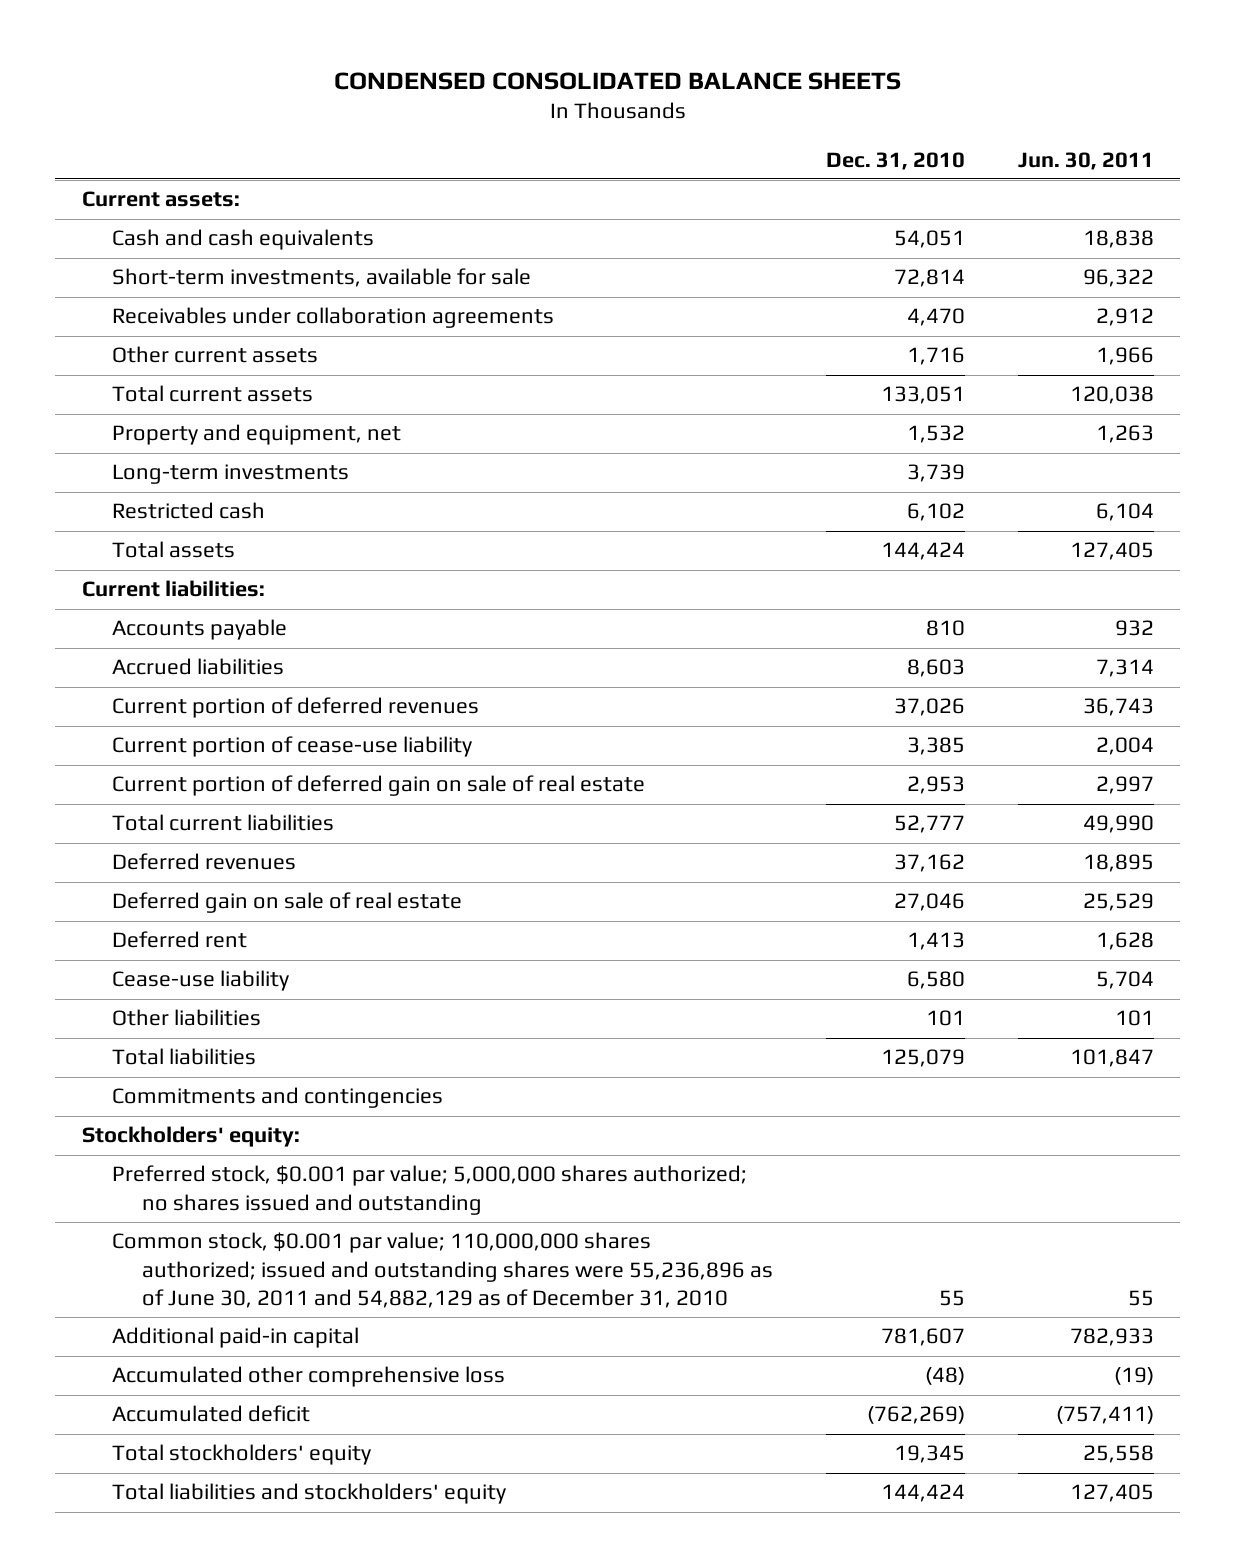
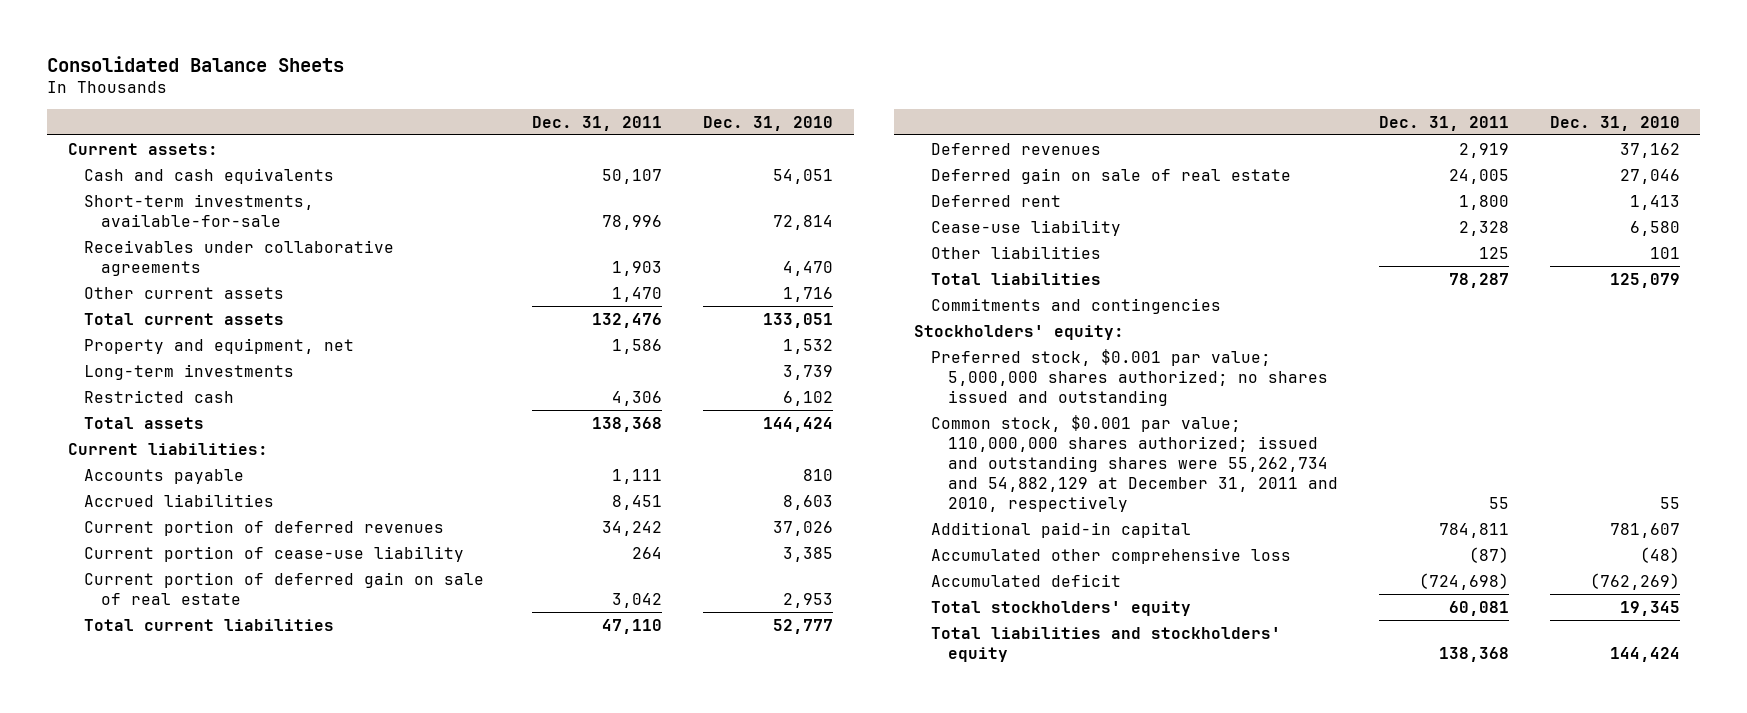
[333,71,901,90] CONDENSED CONSOLIDATED BALANCE SHEETS -> [47,55,345,72] Consolidated Balance Sheets
[1017,151,1154,170] Jun. 30, 2011 -> none
none -> [532,115,663,131] Dec. 31, 2011
[111,268,531,288] Short-term investments, available for sale -> [84,193,315,227] Short-term investments, available-for-sale
[111,307,554,329] Receivables under collaboration agreements -> [84,239,395,276] Receivables under collaborative agreements
[111,1232,774,1308] Common stock, $0.001 par value; 110,000,000 shares authorized; issued and outstanding shares were 55,236,896 as of June 30, 2011 and 54,882,129 as of December 31, 2010 -> [930,414,1338,513] Common stock, $0.001 par value; 110,000,000 shares authorized; issued and outstanding shares were 55,262,734 and 54,882,129 at December 31, 2011 and 2010, respectively

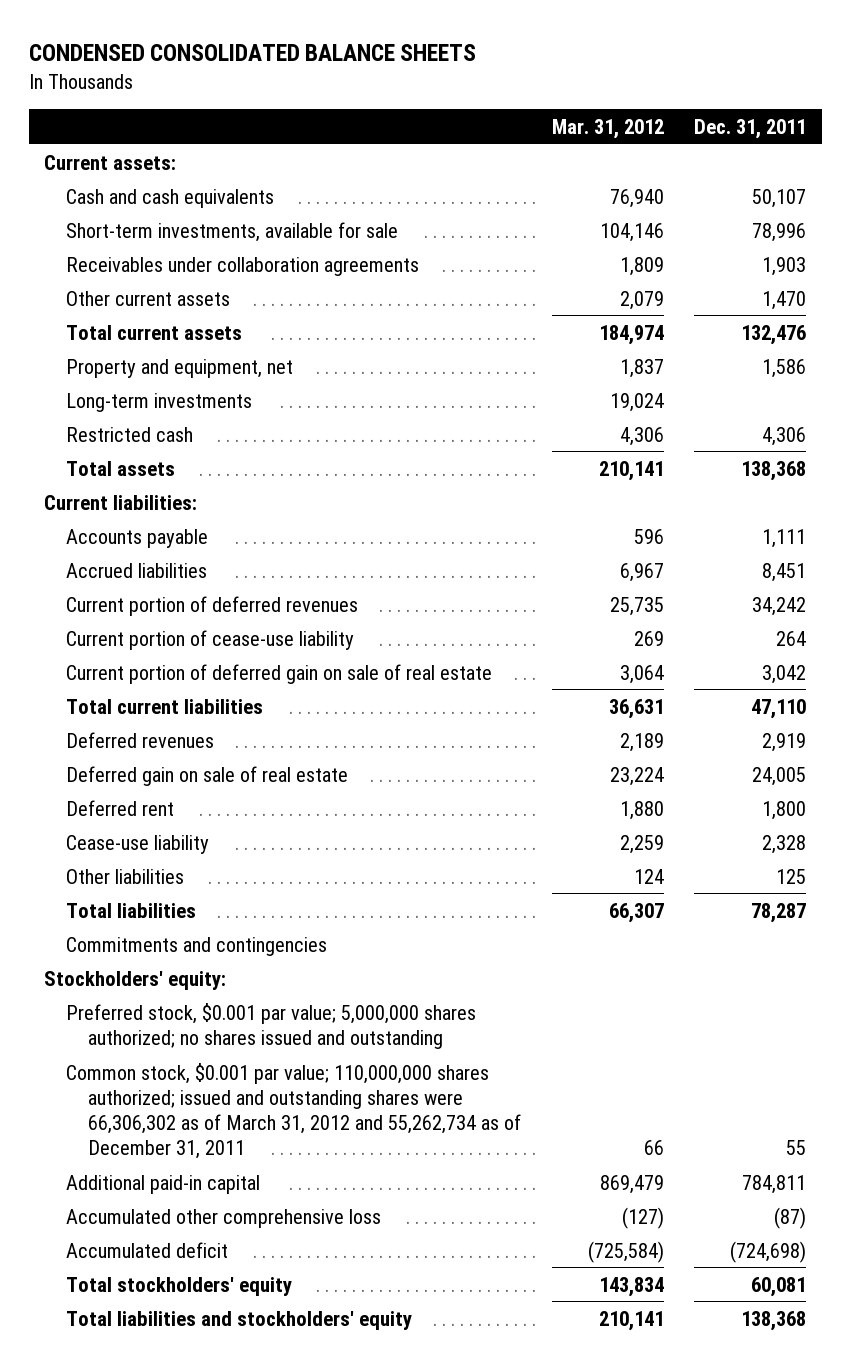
[47,55,345,72] Consolidated Balance Sheets -> [29,43,477,61] CONDENSED CONSOLIDATED BALANCE SHEETS
[703,115,834,131] Dec. 31, 2010 -> none
none -> [551,118,664,139] Mar. 31, 2012
[84,193,315,227] Short-term investments, available-for-sale -> [66,221,399,242] Short-term investments, available for sale
[84,239,395,276] Receivables under collaborative agreements -> [66,256,420,276] Receivables under collaboration agreements
[930,414,1338,513] Common stock, $0.001 par value; 110,000,000 shares authorized; issued and outstanding shares were 55,262,734 and 54,882,129 at December 31, 2011 and 2010, respectively -> [66,1062,522,1160] Common stock, $0.001 par value; 110,000,000 shares authorized; issued and outstanding shares were 66,306,302 as of March 31, 2012 and 55,262,734 as of December 31, 2011

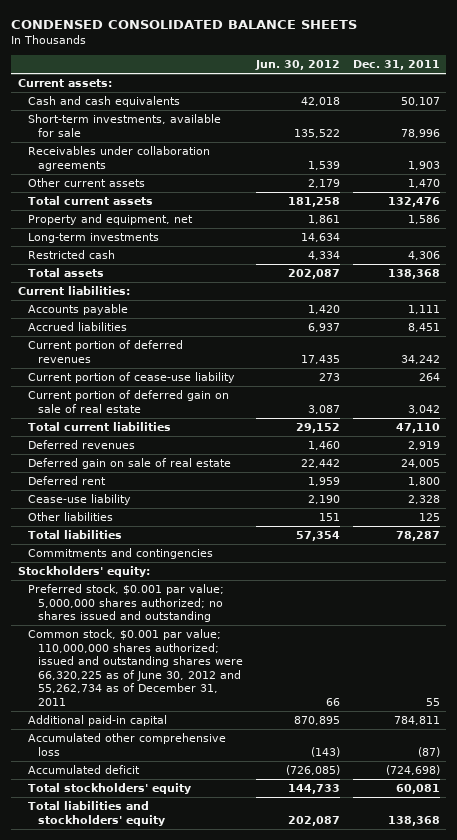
[551,118,664,139] Mar. 31, 2012 -> none
none -> [254,60,340,71] Jun. 30, 2012
[66,1062,522,1160] Common stock, $0.001 par value; 110,000,000 shares authorized; issued and outstanding shares were 66,306,302 as of March 31, 2012 and 55,262,734 as of December 31, 2011 -> [27,629,243,706] Common stock, $0.001 par value; 110,000,000 shares authorized; issued and outstanding shares were 66,320,225 as of June 30, 2012 and 55,262,734 as of December 31, 2011

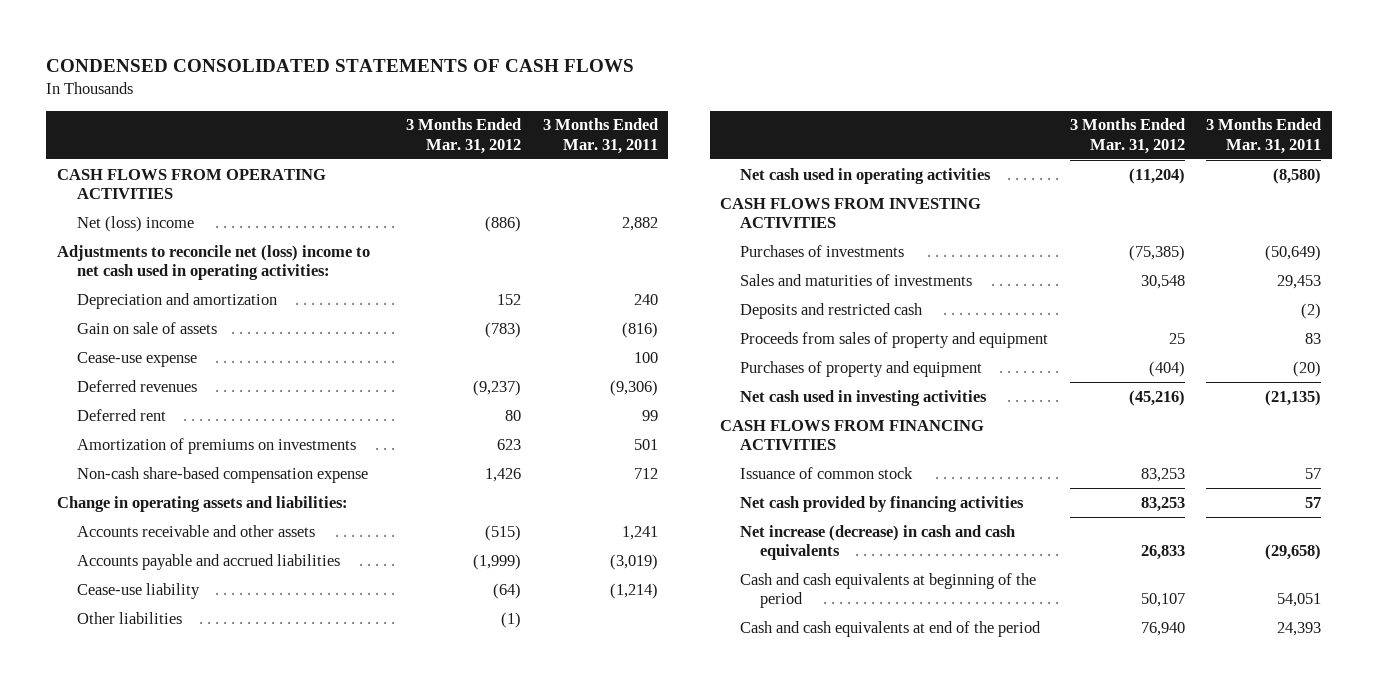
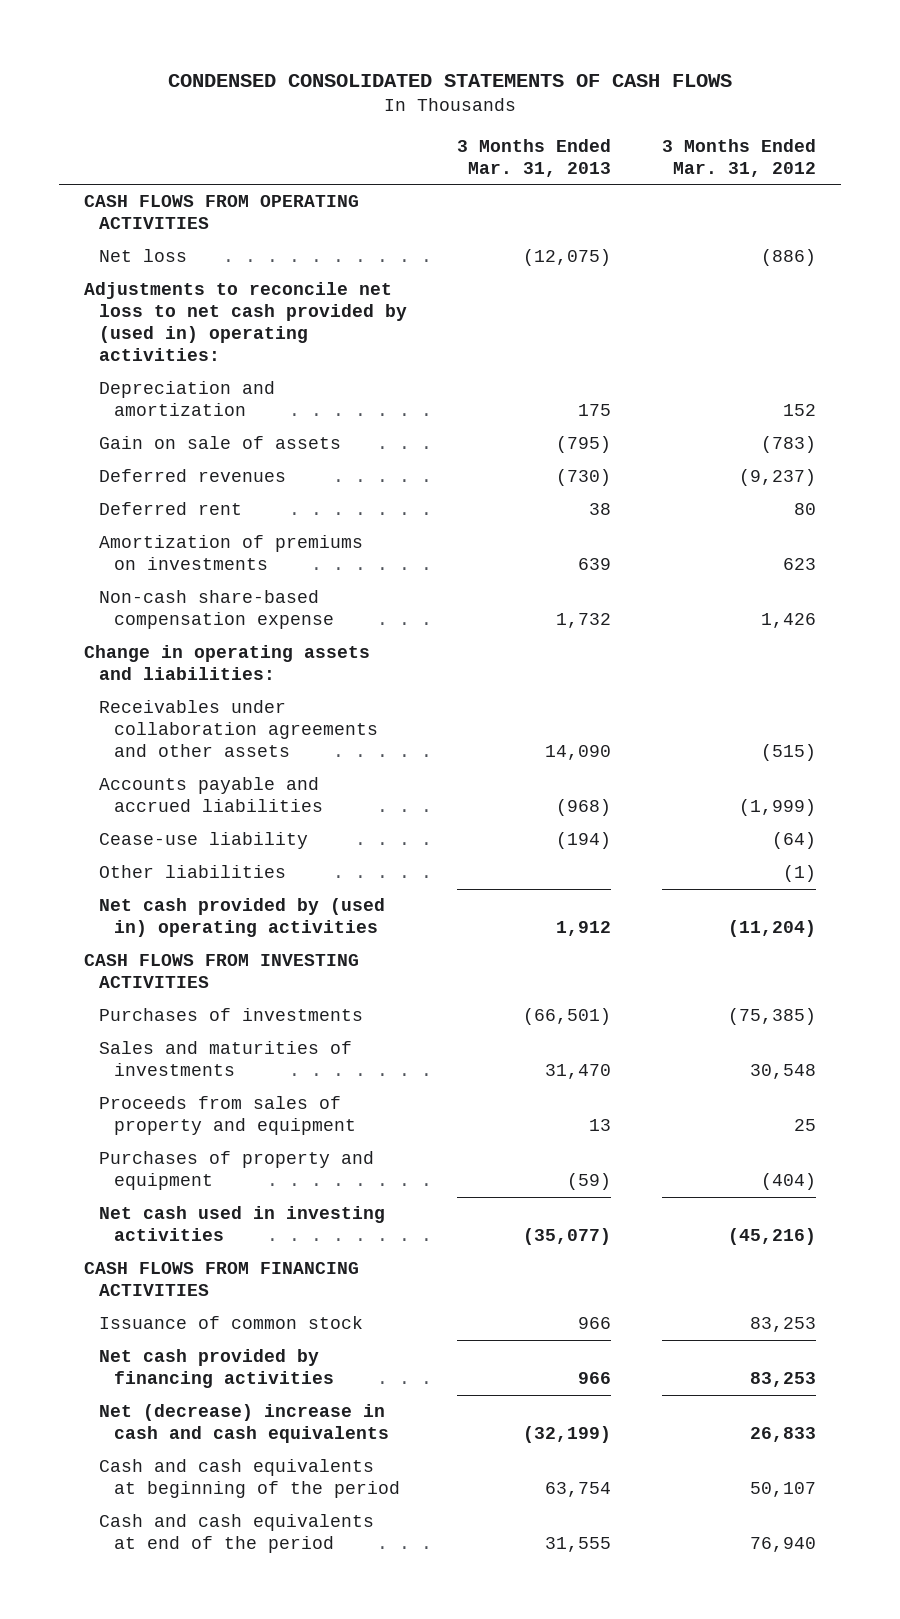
[542,118,658,154] 3 Months Ended Mar. 31, 2011 -> none
none -> [457,138,612,177] 3 Months Ended Mar. 31, 2013
[76,215,194,232] Net (loss) income -> [99,249,188,263] Net loss
[56,244,370,281] Adjustments to reconcile net (loss) income to net cash used in operating activities: -> [84,282,408,362] Adjustments to reconcile net loss to net cash provided by (used in) operating activities:
[76,351,197,367] Cease-use expense -> none
[76,524,315,537] Accounts receivable and other assets -> [99,700,378,758] Receivables under collaboration agreements and other assets
[740,167,992,184] Net cash used in operating activities -> [99,898,386,938] Net cash provided by (used in) operating activities
[740,302,924,319] Deposits and restricted cash -> none
[740,524,1016,561] Net increase (decrease) in cash and cash equivalents -> [99,1404,389,1444] Net (decrease) increase in cash and cash equivalents

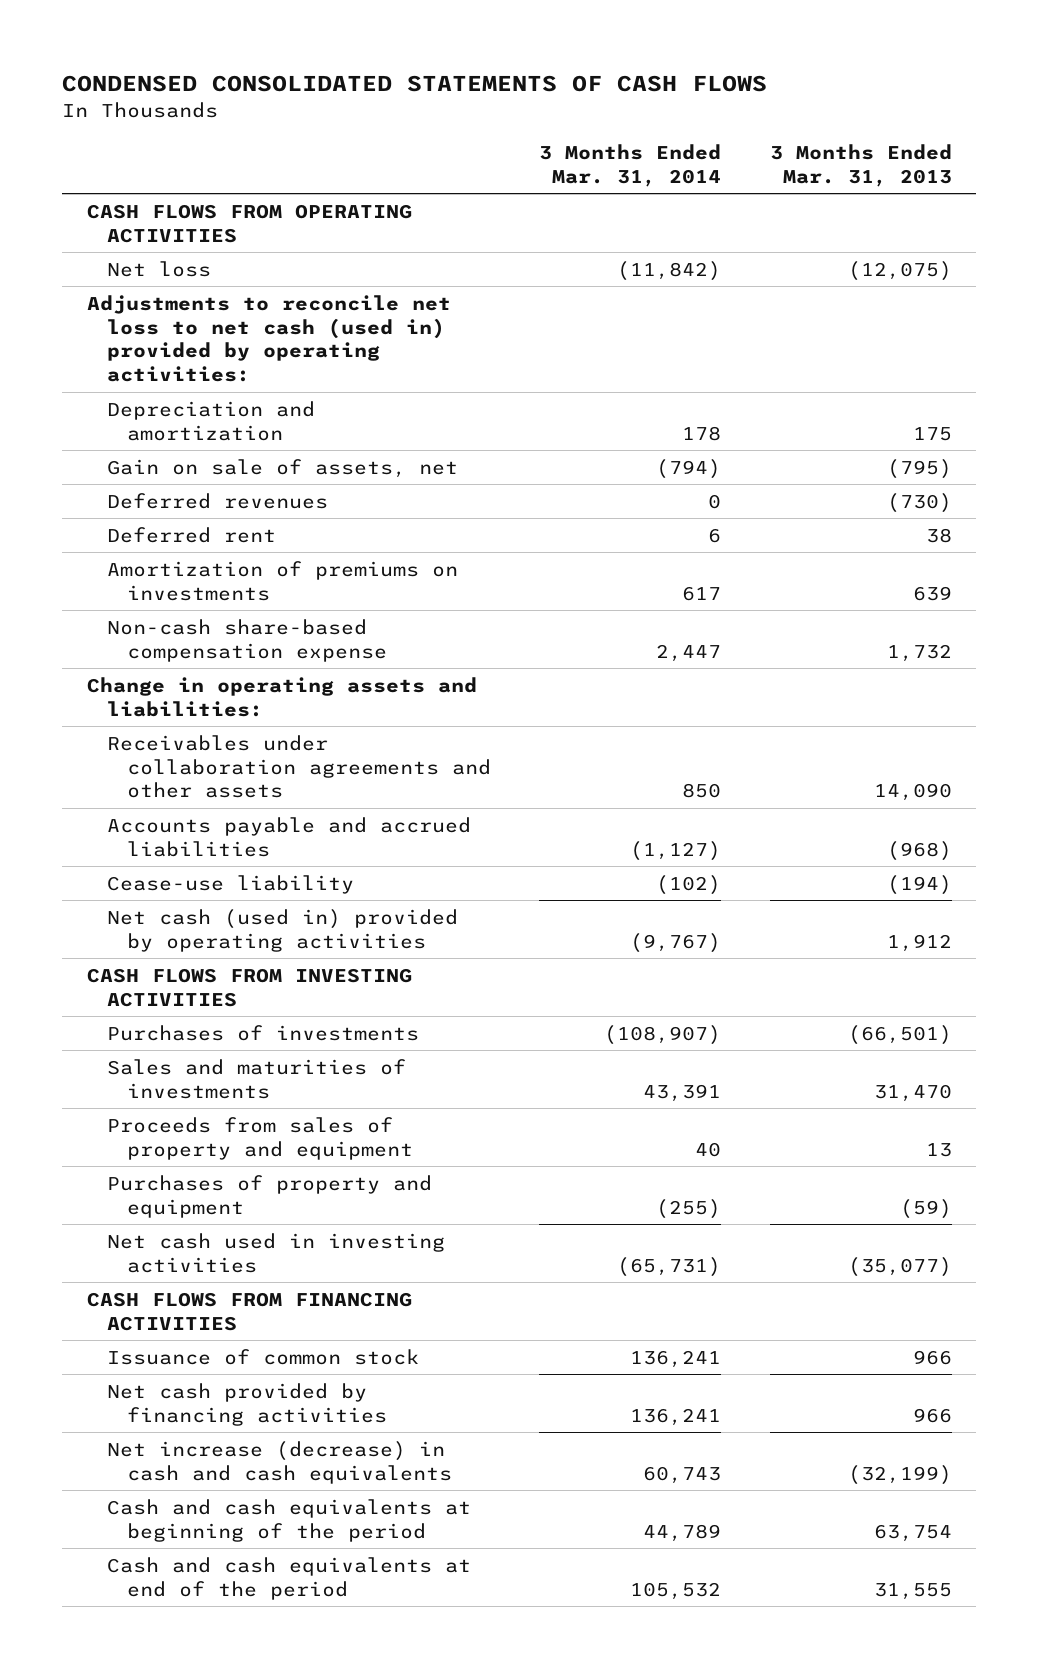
[661,138,816,177] 3 Months Ended Mar. 31, 2012 -> none
none -> [539,143,722,187] 3 Months Ended Mar. 31, 2014
[84,282,408,362] Adjustments to reconcile net loss to net cash provided by (used in) operating activities: -> [86,294,451,383] Adjustments to reconcile net loss to net cash (used in) provided by operating activities:
[99,436,342,450] Gain on sale of assets -> [106,458,458,478] Gain on sale of assets, net
[99,865,287,879] Other liabilities -> none
[99,898,386,938] Net cash provided by (used in) operating activities -> [106,908,458,952] Net cash (used in) provided by operating activities
[99,1404,389,1444] Net (decrease) increase in cash and cash equivalents -> [106,1440,452,1484] Net increase (decrease) in cash and cash equivalents

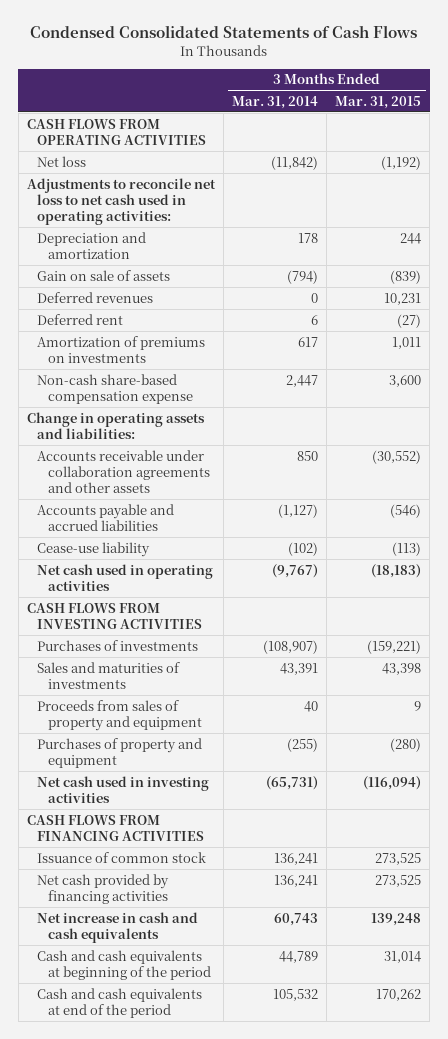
[62,75,768,93] CONDENSED CONSOLIDATED STATEMENTS OF CASH FLOWS -> [30,25,418,39] Condensed Consolidated Statements of Cash Flows
[769,143,952,187] 3 Months Ended Mar. 31, 2013 -> none
none -> [335,95,422,109] Mar. 31, 2015
[86,294,451,383] Adjustments to reconcile net loss to net cash (used in) provided by operating activities: -> [26,177,216,225] Adjustments to reconcile net loss to net cash used in operating activities:
[106,458,458,478] Gain on sale of assets, net -> [37,269,171,281] Gain on sale of assets
[106,734,491,799] Receivables under collaboration agreements and other assets -> [37,449,210,493] Accounts receivable under collaboration agreements and other assets
[106,908,458,952] Net cash (used in) provided by operating activities -> [37,563,214,591] Net cash used in operating activities
[106,1440,452,1484] Net increase (decrease) in cash and cash equivalents -> [37,911,199,943] Net increase in cash and cash equivalents

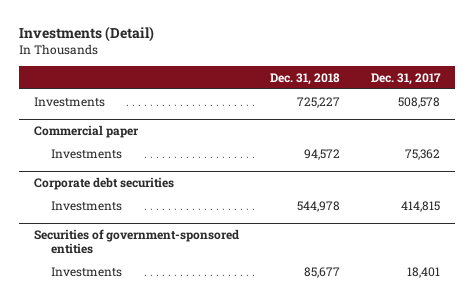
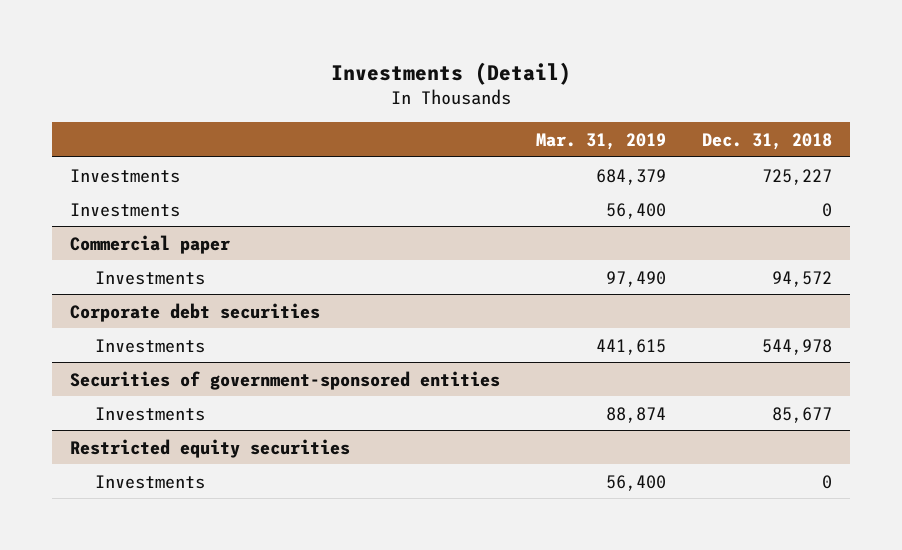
[370,72,441,85] Dec. 31, 2017 -> none
none -> [535,132,666,150] Mar. 31, 2019
none -> [69,202,180,217] Investments
none -> [69,438,350,458] Restricted equity securities
none -> [95,474,206,489] Investments

